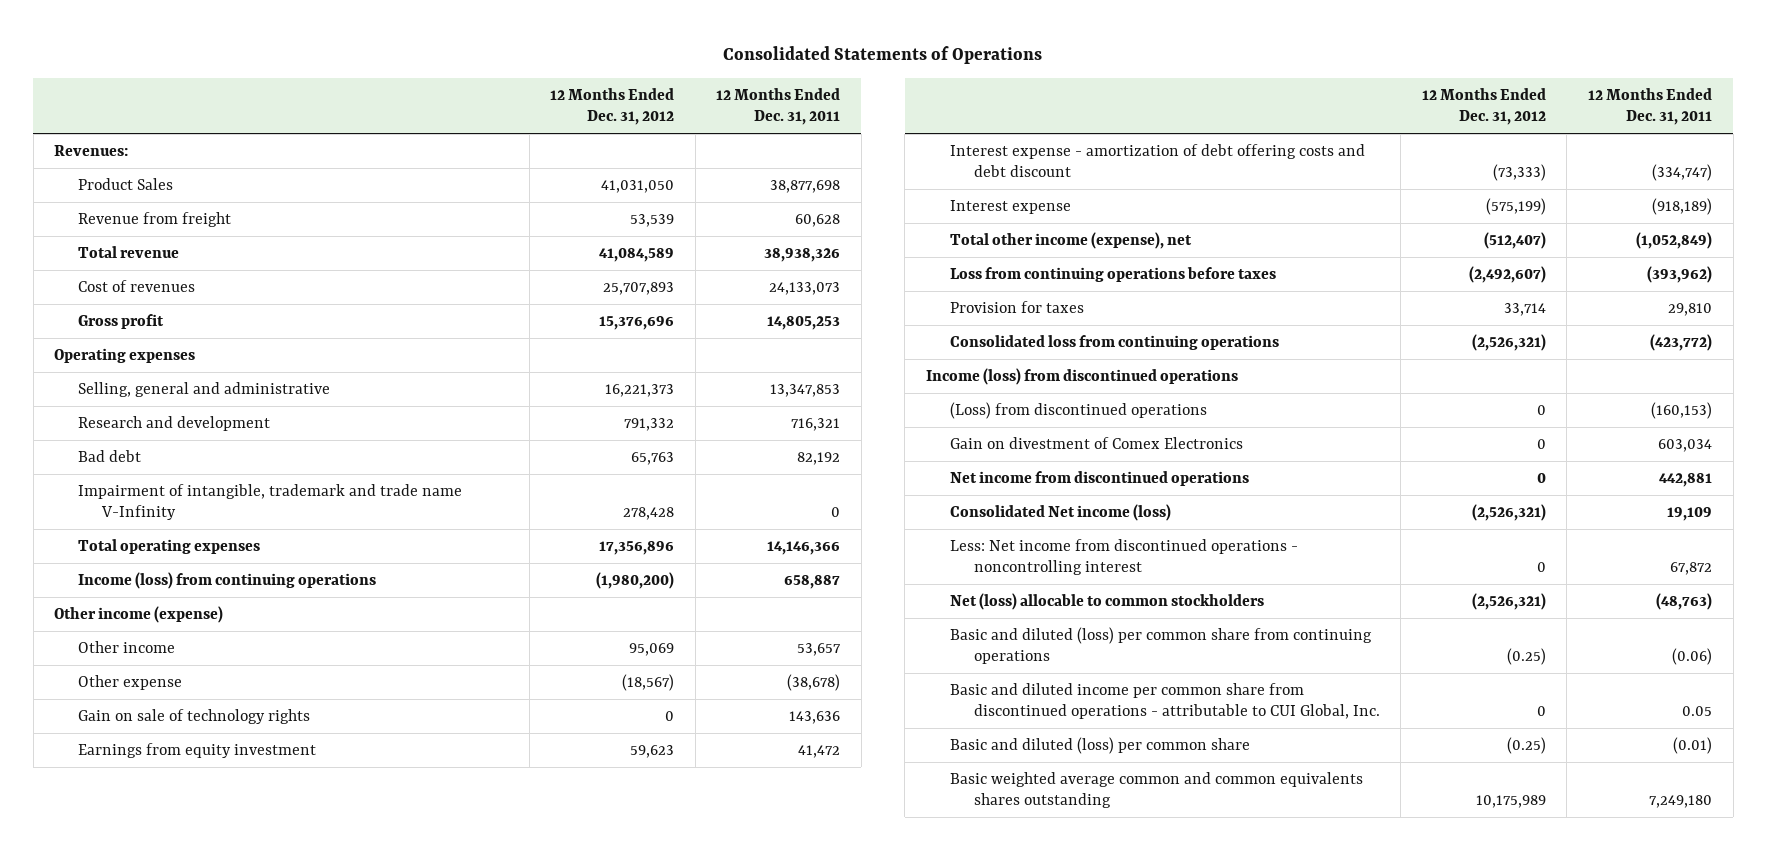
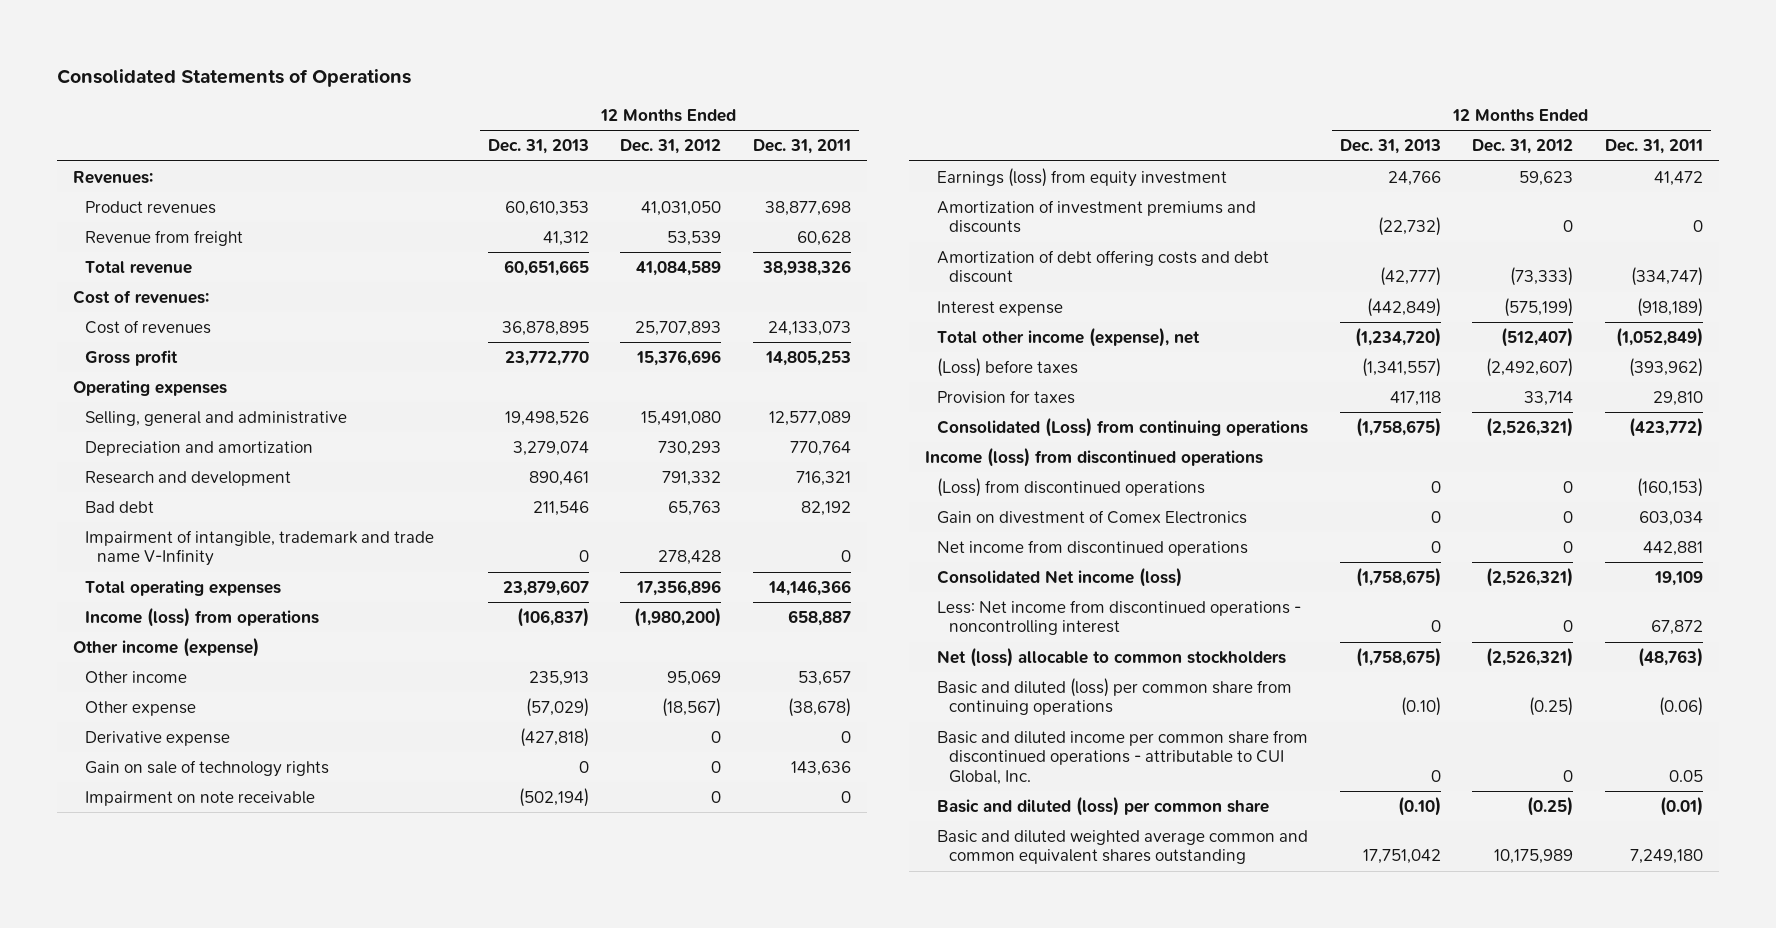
none -> [487,139,589,155] Dec. 31, 2013
[78,178,174,191] Product Sales -> [85,200,217,214] Product revenues
none -> [72,289,209,304] Cost of revenues:
[605,384,675,398] 16,221,373 -> [641,410,722,426] 15,491,080
[770,384,841,398] 13,347,853 -> [769,410,852,426] 12,577,089
none -> [85,440,314,456] Depreciation and amortization
[78,572,377,590] Income (loss) from continuing operations -> [85,606,320,627] Income (loss) from operations
none -> [85,730,231,746] Derivative expense
none -> [85,790,316,806] Impairment on note receivable
[78,743,317,759] Earnings from equity investment -> [937,167,1228,187] Earnings (loss) from equity investment
none -> [937,199,1257,234] Amortization of investment premiums and discounts
[949,144,1365,178] Interest expense - amortization of debt offering costs and debt discount -> [937,249,1270,284] Amortization of debt offering costs and debt discount
[949,267,1276,283] Loss from continuing operations before taxes -> [937,357,1079,377] (Loss) before taxes
[949,335,1279,351] Consolidated loss from continuing operations -> [937,416,1309,437] Consolidated (Loss) from continuing operations
[949,772,1363,809] Basic weighted average common and common equivalents shares outstanding -> [937,829,1309,865] Basic and diluted weighted average common and common equivalent shares outstanding

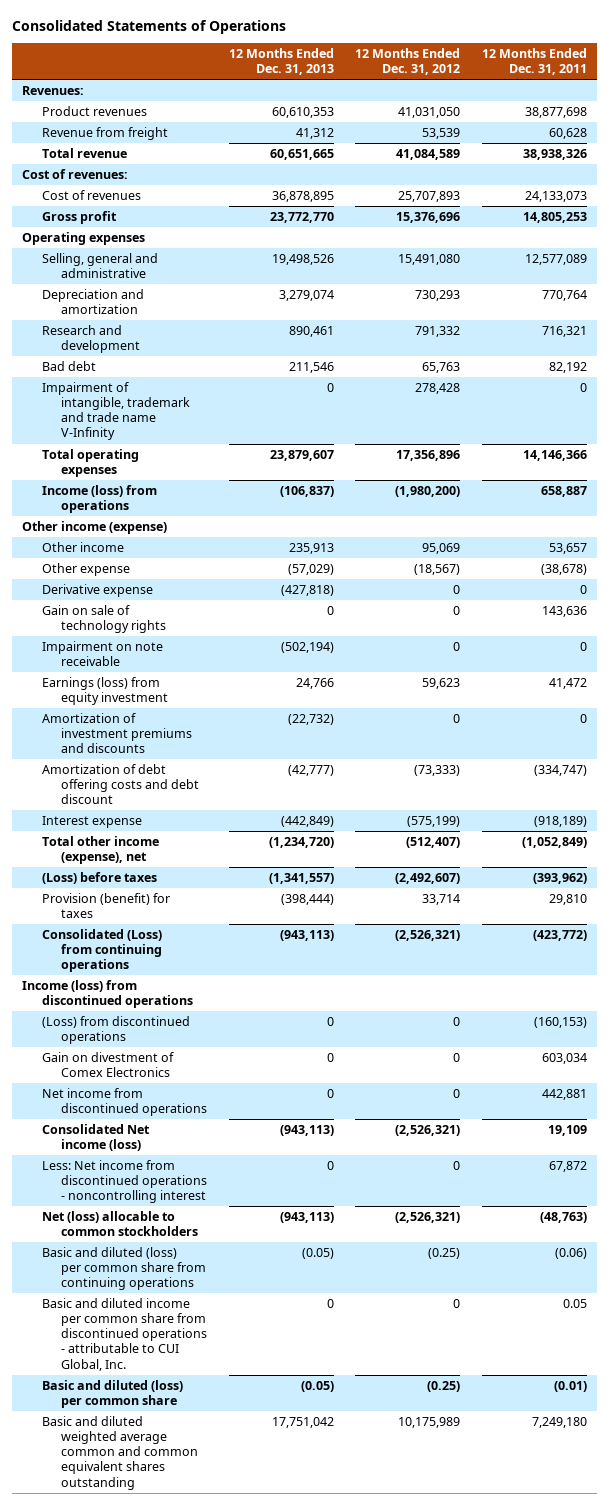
[937,389,1076,404] Provision for taxes -> [41,892,170,919] Provision (benefit) for taxes
[1389,390,1441,406] 417,118 -> [280,893,334,905] (398,444)
[1355,416,1441,437] (1,758,675) -> [279,929,334,941] (943,113)
[1355,566,1441,587] (1,758,675) -> [279,1124,334,1136] (943,113)
[1355,646,1441,667] (1,758,675) -> [279,1211,334,1223] (943,113)
[1400,697,1441,717] (0.10) -> [301,1247,334,1259] (0.05)
[1397,795,1441,816] (0.10) -> [300,1380,334,1392] (0.05)

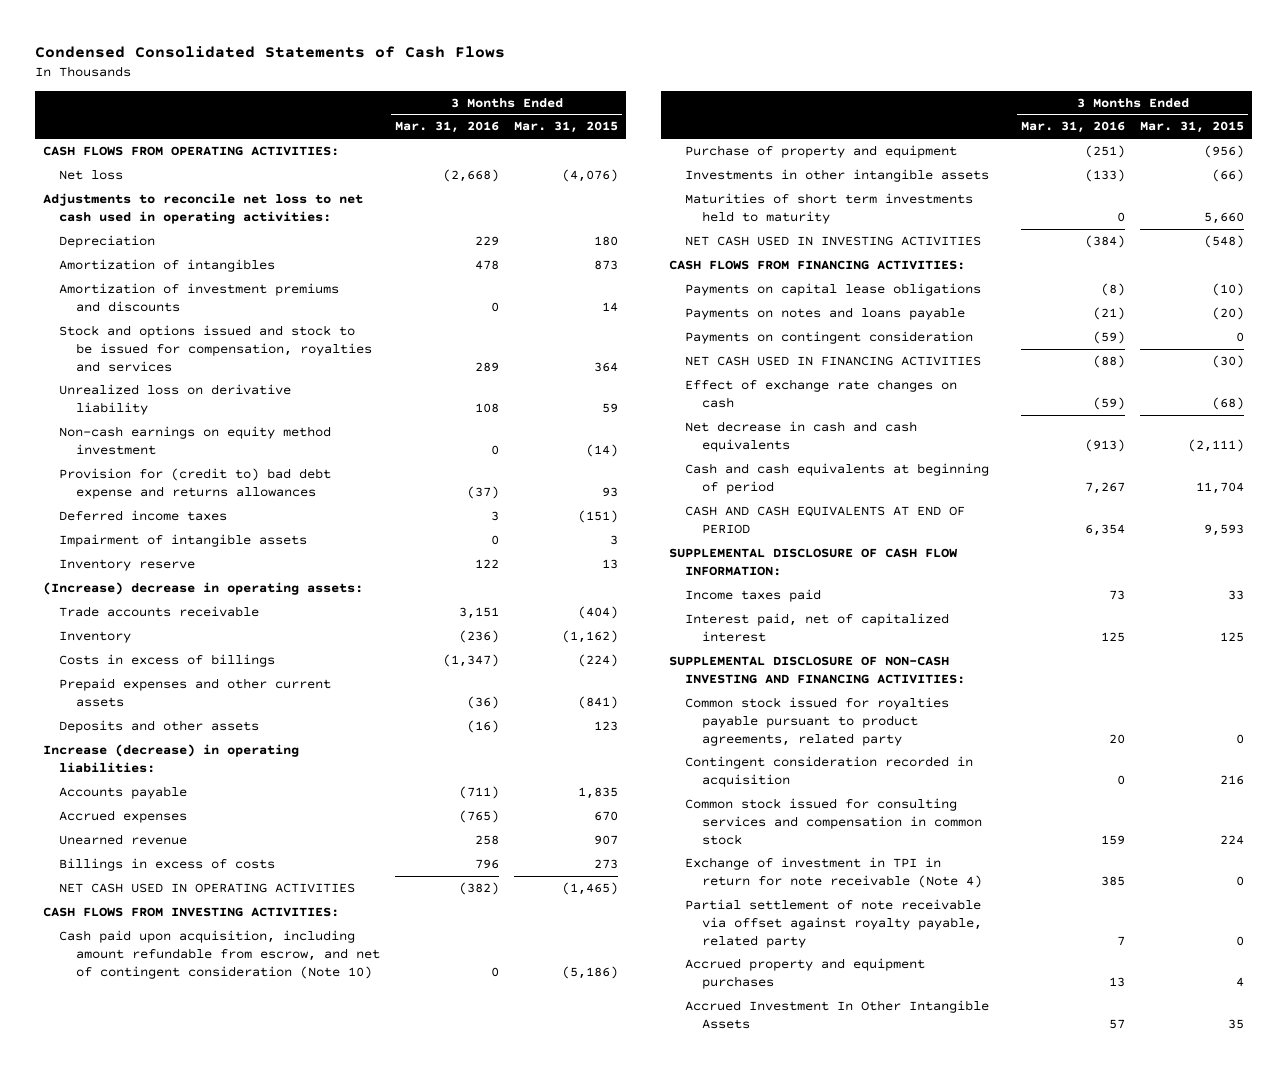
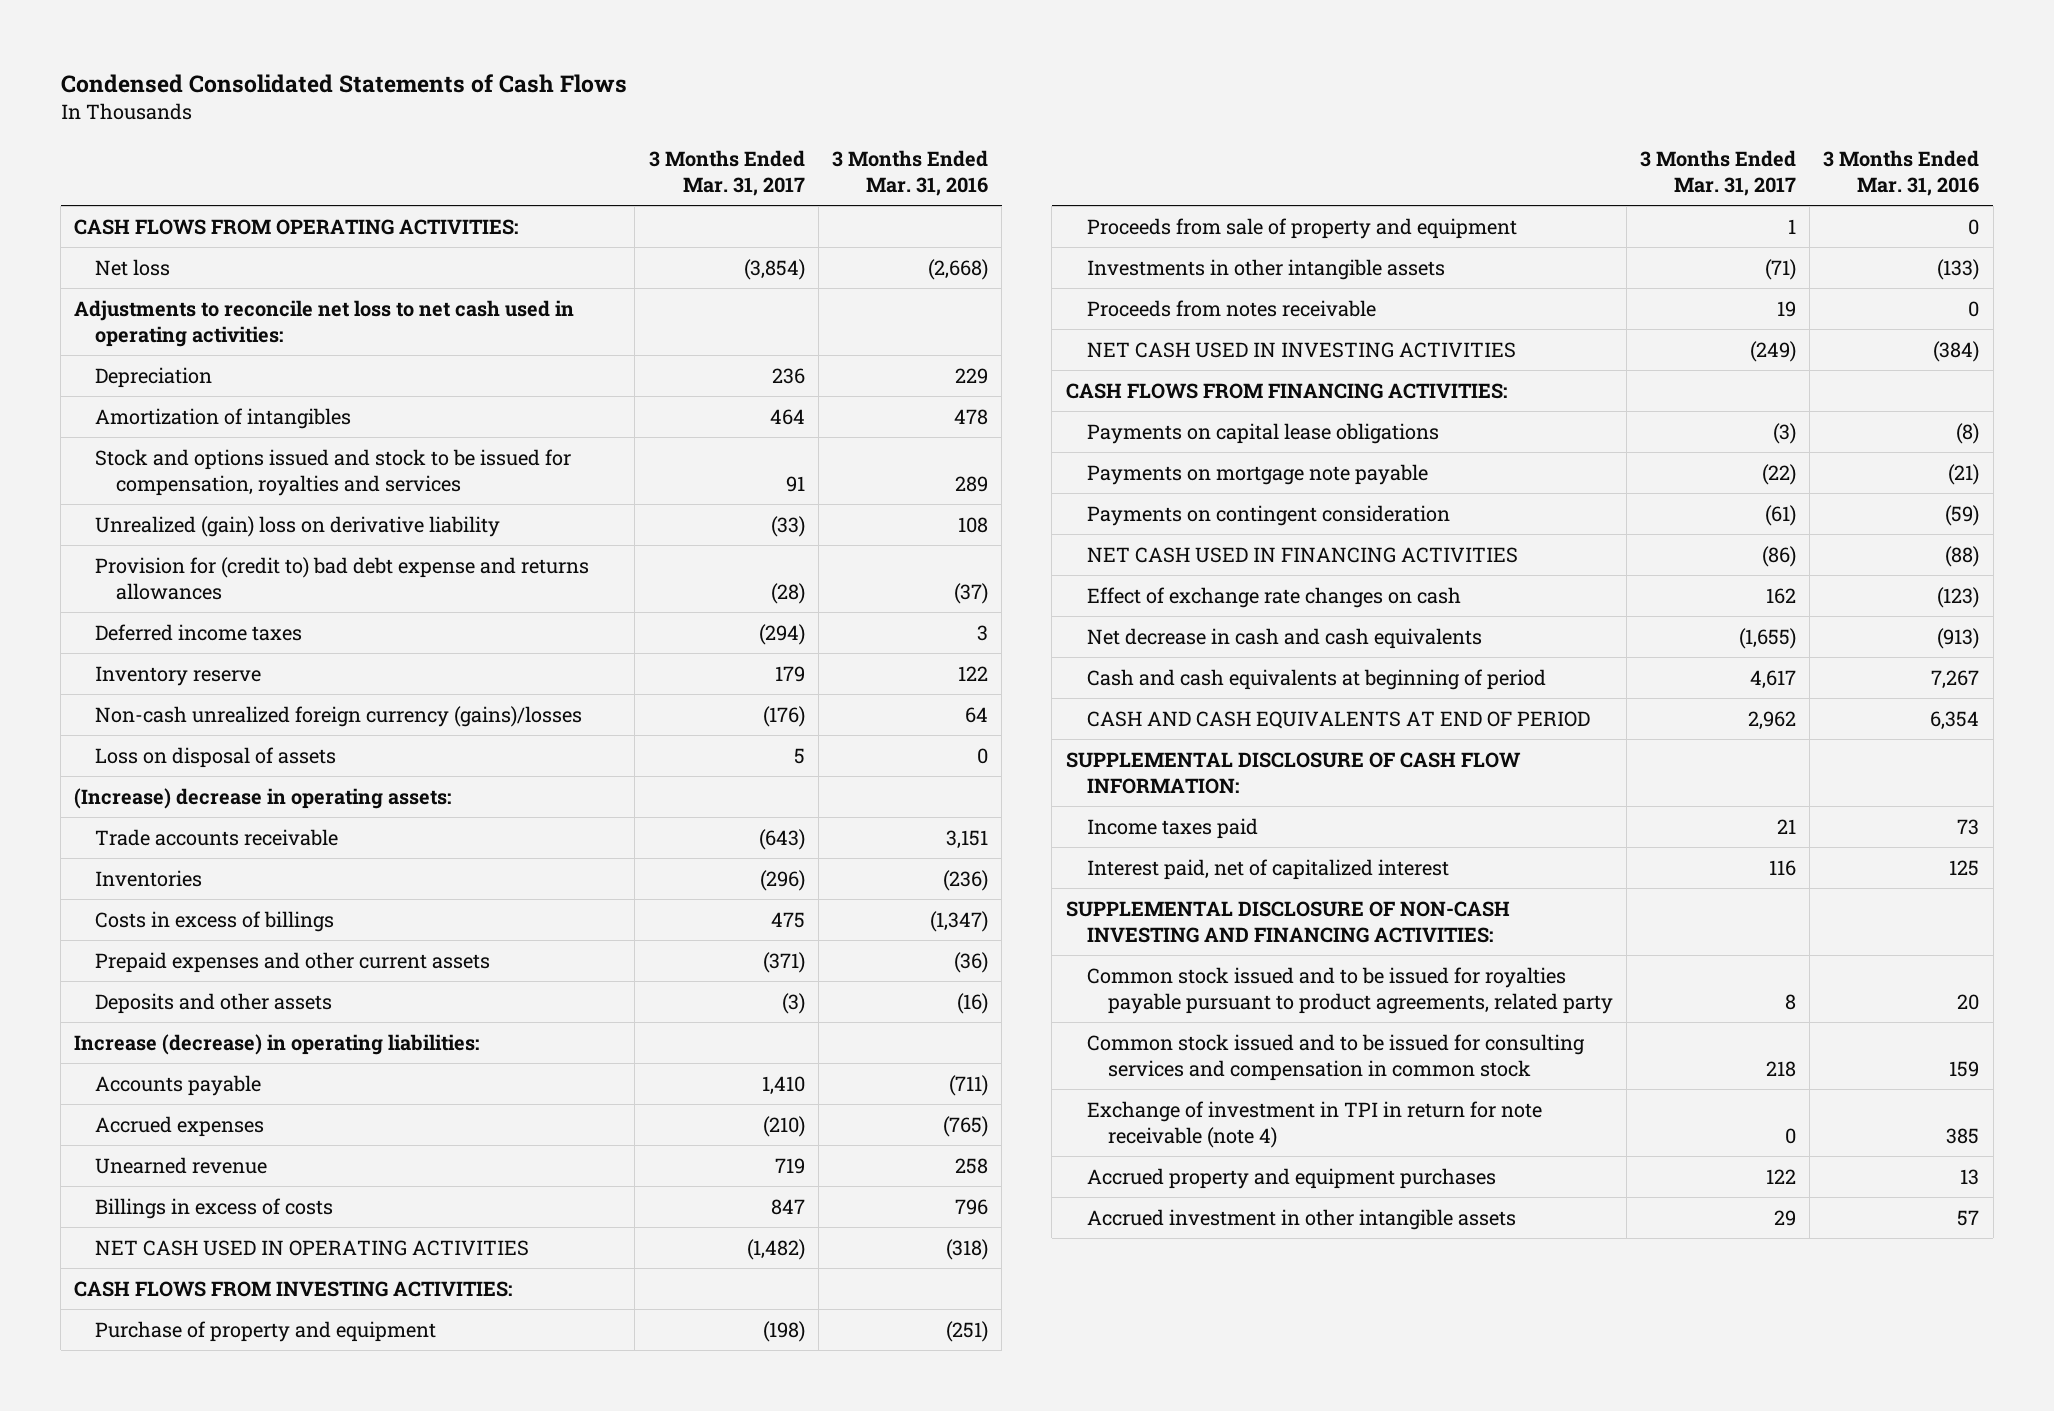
[514,121,619,134] Mar. 31, 2015 -> none
none -> [648,150,805,197] 3 Months Ended Mar. 31, 2017
[59,283,340,312] Amortization of investment premiums and discounts -> none
[59,426,332,455] Non-cash earnings on equity method investment -> none
[59,384,292,415] Unrealized loss on derivative liability -> [95,515,501,537] Unrealized (gain) loss on derivative liability
[59,534,308,548] Impairment of intangible assets -> none
none -> [95,705,583,727] Non-cash unrealized foreign currency (gains)/losses
none -> [95,746,337,768] Loss on disposal of assets
[59,631,132,644] Inventory -> [95,869,203,887] Inventories
[459,882,500,896] (382) -> [946,1238,989,1260] (318)
[59,930,381,979] Cash paid upon acquisition, including amount refundable from escrow, and net of contingent consideration (Note 10) -> none
none -> [1086,217,1517,239] Proceeds from sale of property and equipment
[685,193,974,224] Maturities of short term investments held to maturity -> none
none -> [1086,299,1376,317] Proceeds from notes receivable
[685,307,966,321] Payments on notes and loans payable -> [1086,463,1428,485] Payments on mortgage note payable
[1093,396,1126,410] (59) -> [1937,586,1980,608] (123)
[685,756,974,787] Contingent consideration recorded in acquisition -> none
[685,899,982,948] Partial settlement of note receivable via offset against royalty payable, related party -> none
[685,697,950,746] Common stock issued for royalties payable pursuant to product agreements, related party -> [1086,966,1613,1014] Common stock issued and to be issued for royalties payable pursuant to product agreements, related party
[685,798,982,845] Common stock issued for consulting services and compensation in common stock -> [1086,1033,1585,1081] Common stock issued and to be issued for consulting services and compensation in common stock
[685,857,982,888] Exchange of investment in TPI in return for note receivable (Note 4) -> [1086,1100,1542,1148] Exchange of investment in TPI in return for note receivable (note 4)
[685,1000,990,1029] Accrued Investment In Other Intangible Assets -> [1086,1208,1516,1230] Accrued investment in other intangible assets

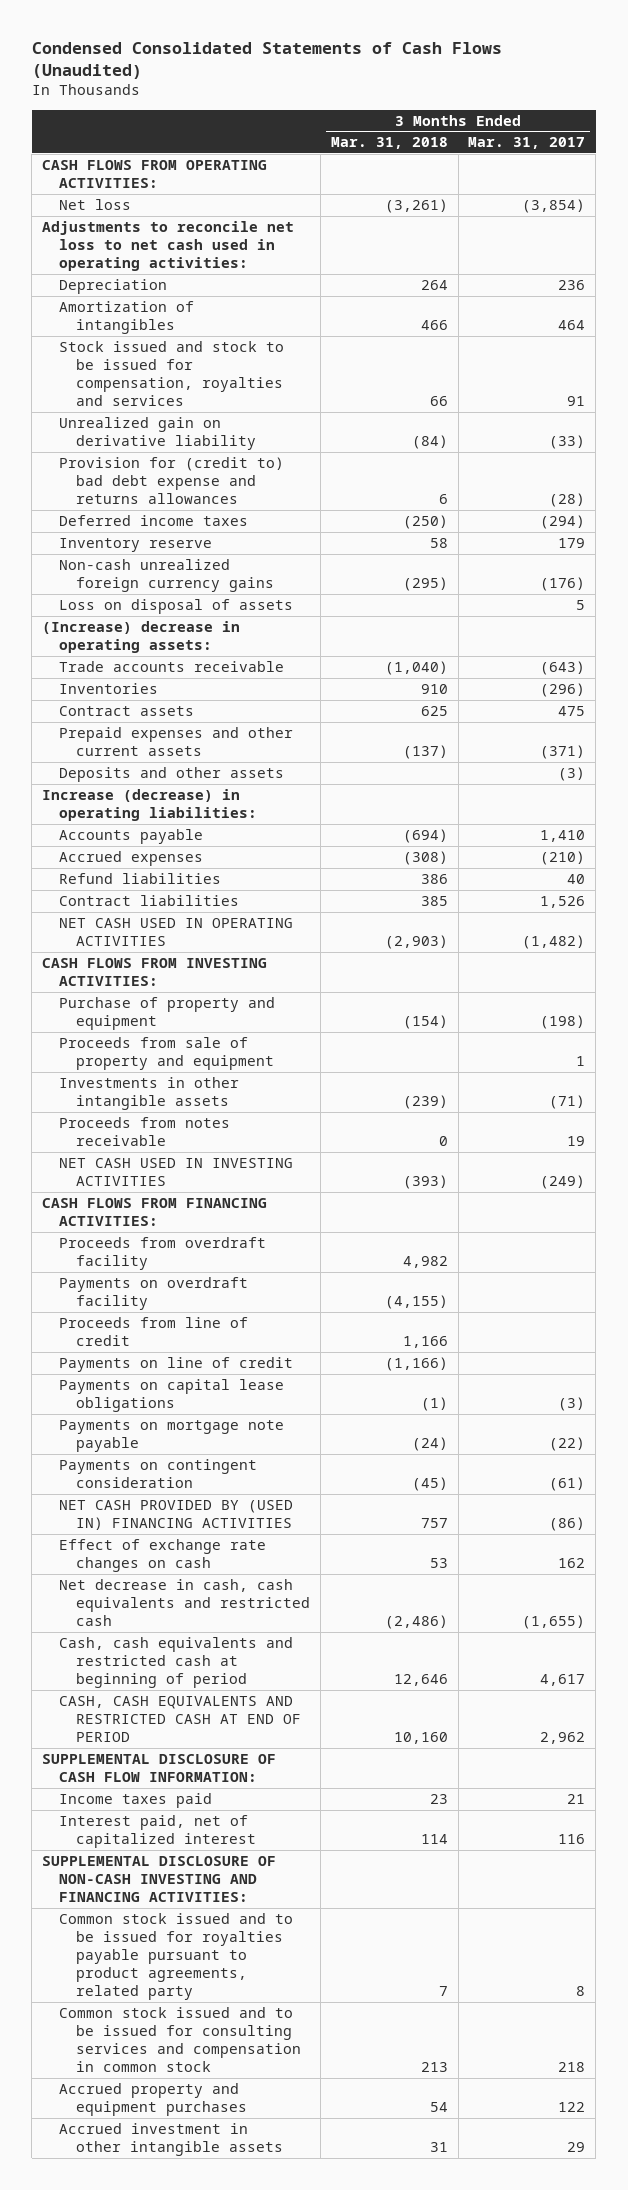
[60,73,627,93] Condensed Consolidated Statements of Cash Flows -> [31,42,502,80] Condensed Consolidated Statements of Cash Flows (Unaudited)
[832,150,989,197] 3 Months Ended Mar. 31, 2016 -> none
none -> [330,137,448,150] Mar. 31, 2018
[95,448,572,496] Stock and options issued and stock to be issued for compensation, royalties and services -> [59,340,285,407] Stock issued and stock to be issued for compensation, royalties and services
[95,515,501,537] Unrealized (gain) loss on derivative liability -> [59,416,257,451] Unrealized gain on derivative liability
[95,705,583,727] Non-cash unrealized foreign currency (gains)/losses -> [59,558,275,593] Non-cash unrealized foreign currency gains
[95,910,335,932] Costs in excess of billings -> [59,705,195,716] Contract assets
[95,1156,268,1174] Unearned revenue -> none
[95,1197,334,1219] Billings in excess of costs -> none
none -> [59,872,222,884] Refund liabilities
none -> [59,894,240,906] Contract liabilities
none -> [59,1236,267,1271] Proceeds from overdraft facility
none -> [59,1276,249,1311] Payments on overdraft facility
none -> [59,1316,249,1347] Proceeds from line of credit
none -> [59,1356,294,1372] Payments on line of credit
[1086,546,1518,563] NET CASH USED IN FINANCING ACTIVITIES -> [59,1499,294,1531] NET CASH PROVIDED BY (USED IN) FINANCING ACTIVITIES
[1086,627,1482,649] Net decrease in cash and cash equivalents -> [59,1578,311,1627] Net decrease in cash, cash equivalents and restricted cash
[1086,668,1546,690] Cash and cash equivalents at beginning of period -> [59,1636,294,1689] Cash, cash equivalents and restricted cash at beginning of period
[1086,710,1590,729] CASH AND CASH EQUIVALENTS AT END OF PERIOD -> [59,1695,302,1743] CASH, CASH EQUIVALENTS AND RESTRICTED CASH AT END OF PERIOD
[1086,1100,1542,1148] Exchange of investment in TPI in return for note receivable (note 4) -> none

